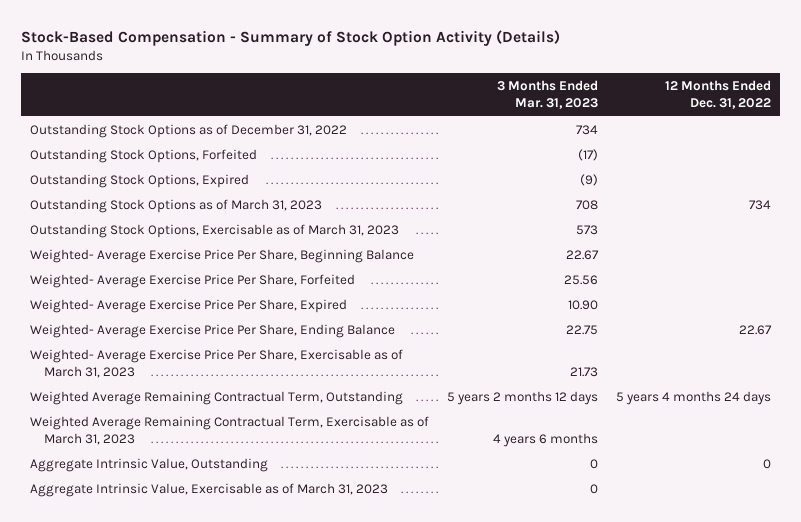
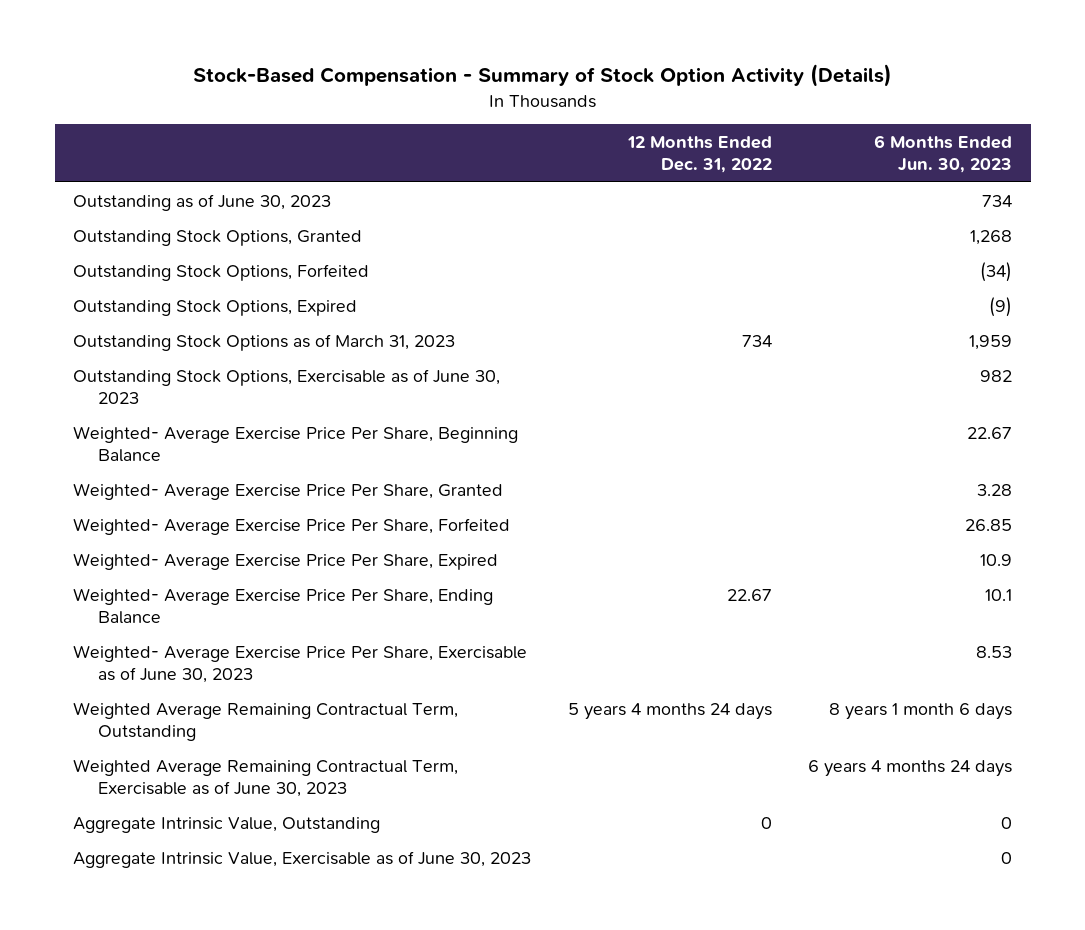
[496,79,598,110] 3 Months Ended Mar. 31, 2023 -> none
none -> [874,135,1013,174] 6 Months Ended Jun. 30, 2023
[30,123,348,138] Outstanding Stock Options as of December 31, 2022 -> [73,193,332,211] Outstanding as of June 30, 2023
none -> [73,229,363,246] Outstanding Stock Options, Granted
[30,223,400,238] Outstanding Stock Options, Exercisable as of March 31, 2023 -> [73,368,501,404] Outstanding Stock Options, Exercisable as of June 30, 2023
none -> [73,482,504,500] Weighted- Average Exercise Price Per Share, Granted
[30,348,404,378] Weighted- Average Exercise Price Per Share, Exercisable as of March 31, 2023 -> [73,644,528,683] Weighted- Average Exercise Price Per Share, Exercisable as of June 30, 2023
[30,415,430,445] Weighted Average Remaining Contractual Term, Exercisable as of March 31, 2023 -> [73,758,459,797] Weighted Average Remaining Contractual Term, Exercisable as of June 30, 2023
[30,482,389,497] Aggregate Intrinsic Value, Exercisable as of March 31, 2023 -> [73,850,532,868] Aggregate Intrinsic Value, Exercisable as of June 30, 2023

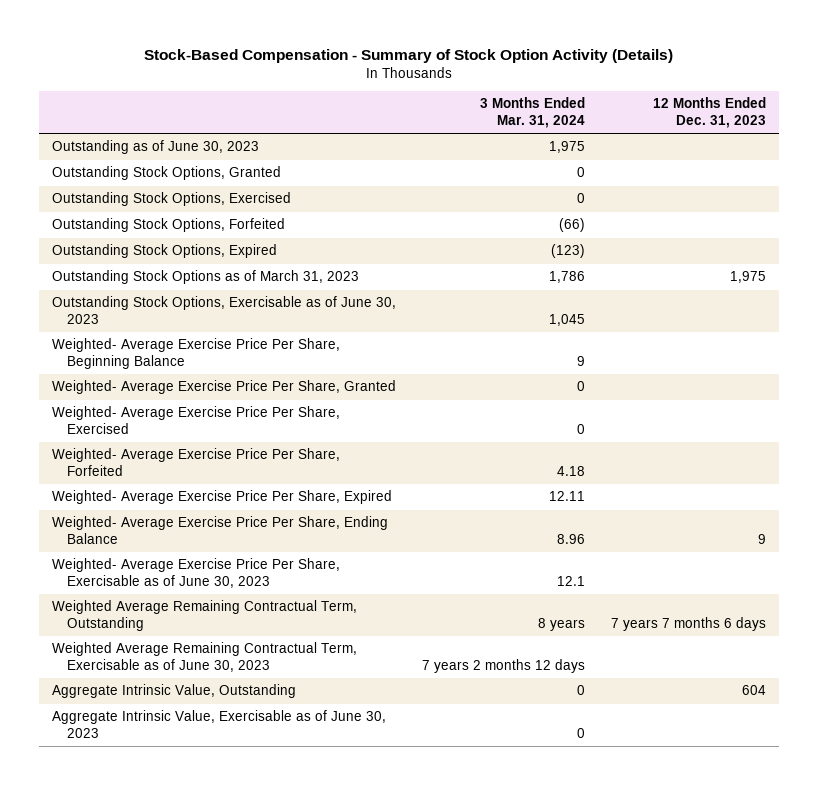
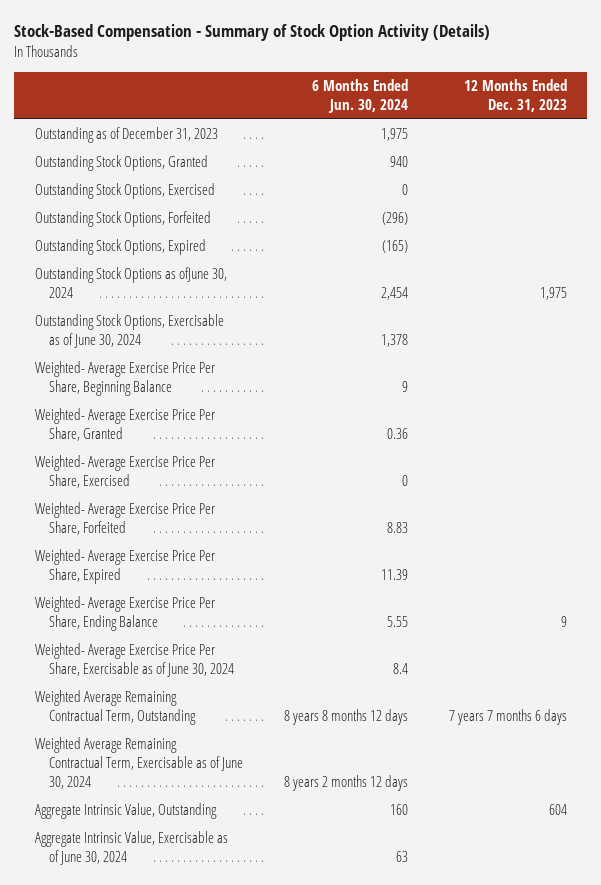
[480,97,586,128] 3 Months Ended Mar. 31, 2024 -> none
none -> [311,78,408,114] 6 Months Ended Jun. 30, 2024
[52,140,260,155] Outstanding as of June 30, 2023 -> [34,127,218,144] Outstanding as of December 31, 2023
[52,270,360,285] Outstanding Stock Options as of March 31, 2023 -> [34,267,227,299] Outstanding Stock Options as ofJune 30, 2024
[52,296,397,324] Outstanding Stock Options, Exercisable as of June 30, 2023 -> [34,314,224,349] Outstanding Stock Options, Exercisable as of June 30, 2024
[52,558,341,588] Weighted- Average Exercise Price Per Share, Exercisable as of June 30, 2023 -> [34,643,235,678] Weighted- Average Exercise Price Per Share, Exercisable as of June 30, 2024
[52,642,358,672] Weighted Average Remaining Contractual Term, Exercisable as of June 30, 2023 -> [34,737,244,790] Weighted Average Remaining Contractual Term, Exercisable as of June 30, 2024
[52,710,387,738] Aggregate Intrinsic Value, Exercisable as of June 30, 2023 -> [34,831,228,866] Aggregate Intrinsic Value, Exercisable as of June 30, 2024

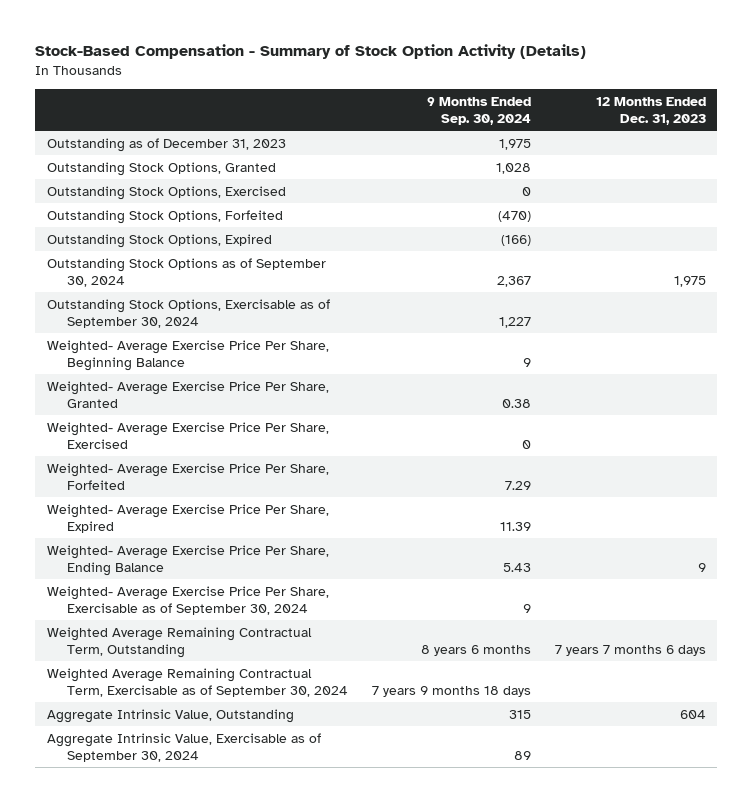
[311,78,408,114] 6 Months Ended Jun. 30, 2024 -> none
none -> [426,96,531,125] 9 Months Ended Sep. 30, 2024
[34,267,227,299] Outstanding Stock Options as ofJune 30, 2024 -> [46,257,326,287] Outstanding Stock Options as of September 30, 2024
[34,314,224,349] Outstanding Stock Options, Exercisable as of June 30, 2024 -> [46,298,330,328] Outstanding Stock Options, Exercisable as of September 30, 2024
[34,643,235,678] Weighted- Average Exercise Price Per Share, Exercisable as of June 30, 2024 -> [46,585,329,615] Weighted- Average Exercise Price Per Share, Exercisable as of September 30, 2024
[34,737,244,790] Weighted Average Remaining Contractual Term, Exercisable as of June 30, 2024 -> [46,667,348,697] Weighted Average Remaining Contractual Term, Exercisable as of September 30, 2024
[34,831,228,866] Aggregate Intrinsic Value, Exercisable as of June 30, 2024 -> [46,732,321,762] Aggregate Intrinsic Value, Exercisable as of September 30, 2024

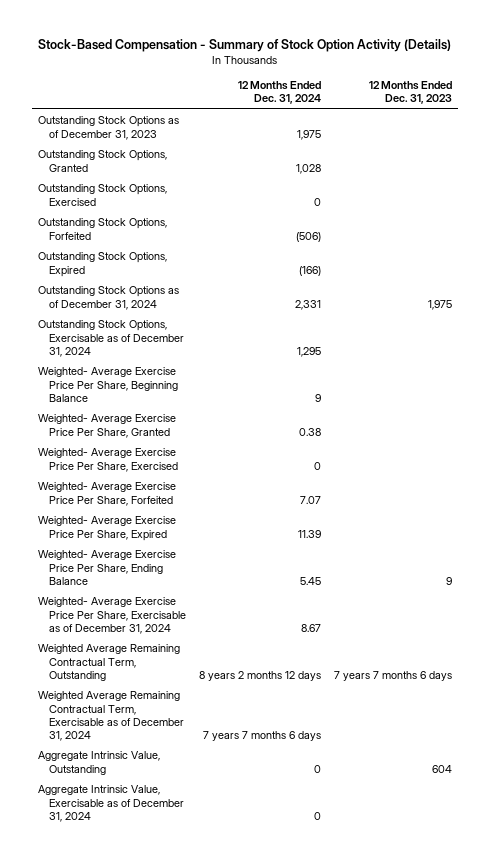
[426,96,531,125] 9 Months Ended Sep. 30, 2024 -> none
none -> [238,81,322,105] 12 Months Ended Dec. 31, 2024
[46,137,286,152] Outstanding as of December 31, 2023 -> [38,116,180,140] Outstanding Stock Options as of December 31, 2023
[46,257,326,287] Outstanding Stock Options as of September 30, 2024 -> [38,286,180,310] Outstanding Stock Options as of December 31, 2024
[46,298,330,328] Outstanding Stock Options, Exercisable as of September 30, 2024 -> [38,320,185,357] Outstanding Stock Options, Exercisable as of December 31, 2024
[46,585,329,615] Weighted- Average Exercise Price Per Share, Exercisable as of September 30, 2024 -> [38,597,187,634] Weighted- Average Exercise Price Per Share, Exercisable as of December 31, 2024
[46,667,348,697] Weighted Average Remaining Contractual Term, Exercisable as of September 30, 2024 -> [38,691,185,742] Weighted Average Remaining Contractual Term, Exercisable as of December 31, 2024
[46,732,321,762] Aggregate Intrinsic Value, Exercisable as of September 30, 2024 -> [38,785,185,822] Aggregate Intrinsic Value, Exercisable as of December 31, 2024

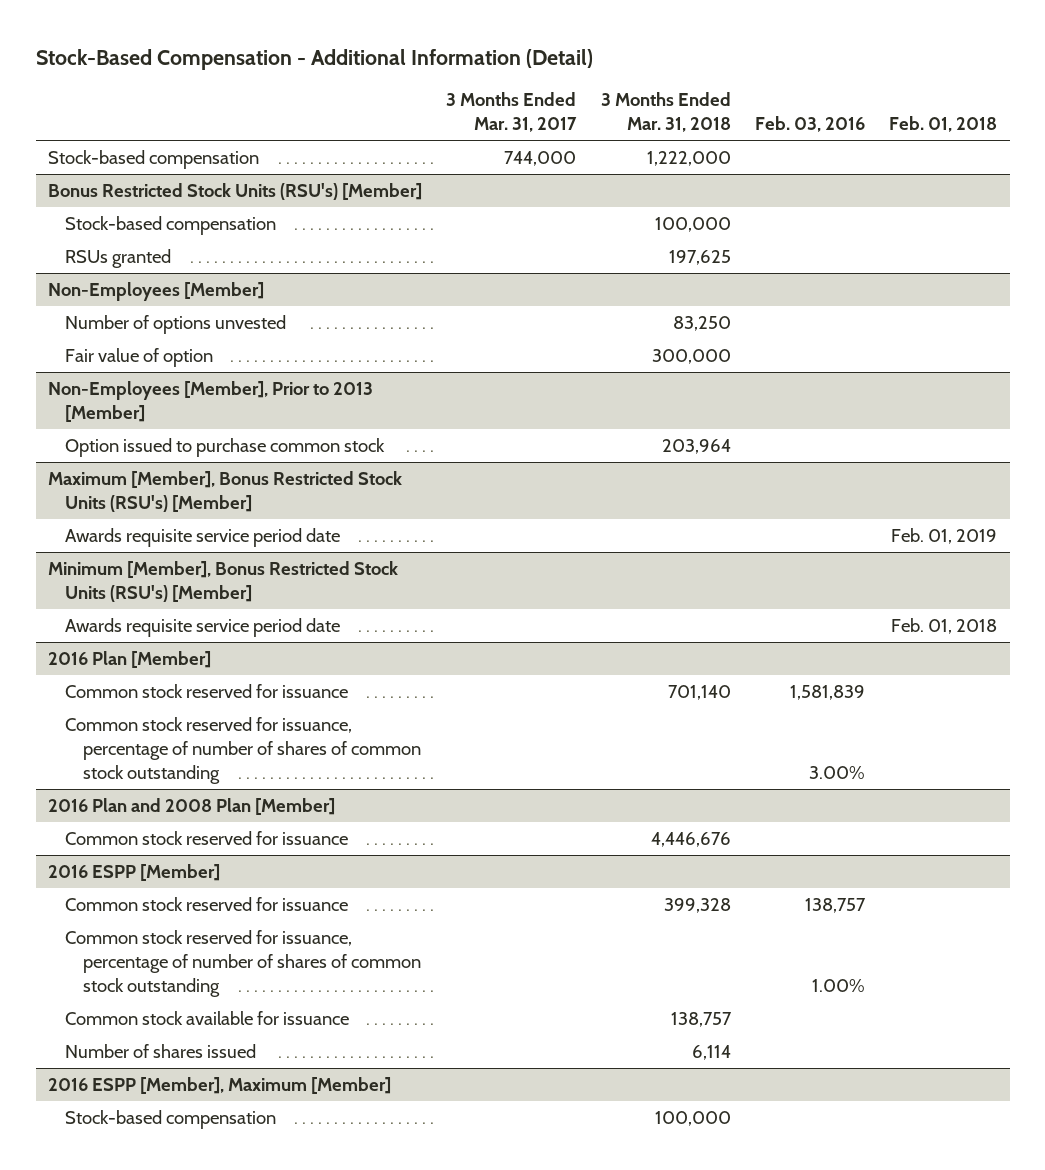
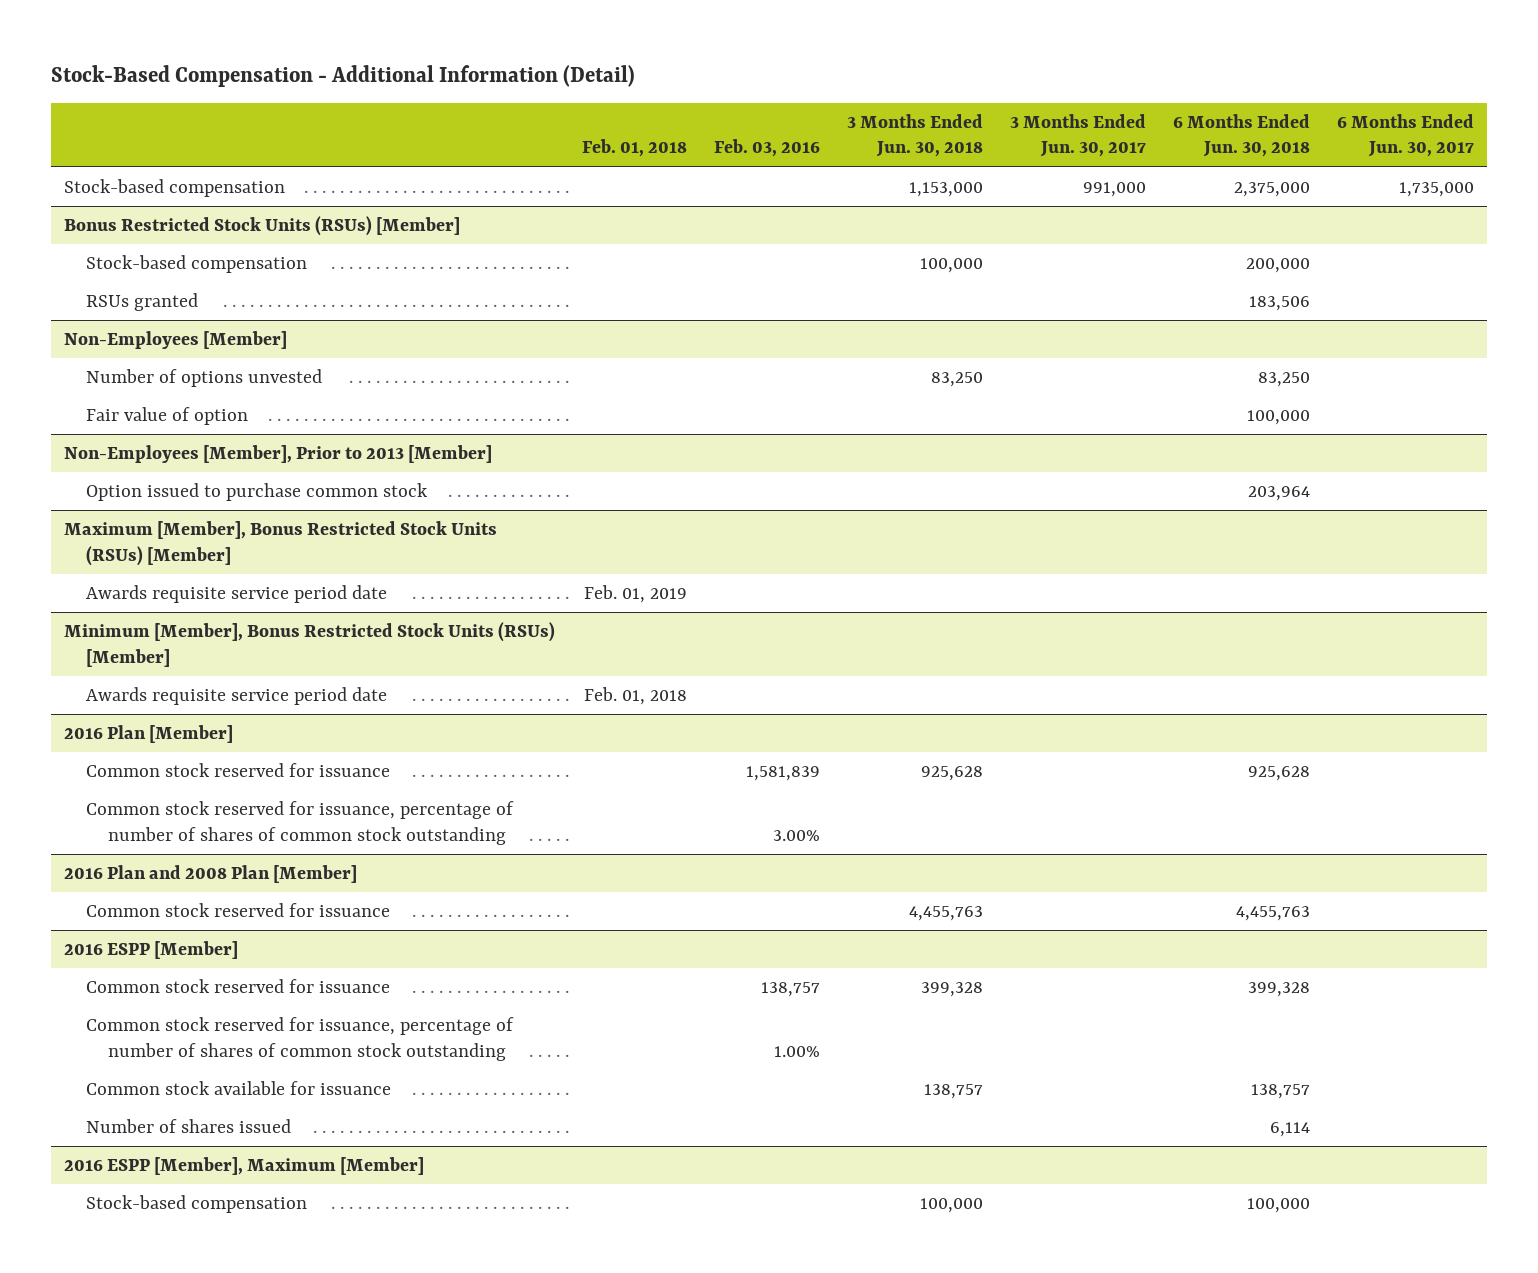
[446,92,578,133] 3 Months Ended Mar. 31, 2017 -> none
[600,92,731,133] 3 Months Ended Mar. 31, 2018 -> none
none -> [847,113,984,158] 3 Months Ended Jun. 30, 2018
none -> [1010,113,1147,158] 3 Months Ended Jun. 30, 2017
none -> [1173,113,1311,158] 6 Months Ended Jun. 30, 2018
none -> [1336,113,1474,158] 6 Months Ended Jun. 30, 2017
[47,182,422,200] Bonus Restricted Stock Units (RSU's) [Member] -> [64,215,461,236] Bonus Restricted Stock Units (RSUs) [Member]
[47,470,402,512] Maximum [Member], Bonus Restricted Stock Units (RSU's) [Member] -> [64,520,498,566] Maximum [Member], Bonus Restricted Stock Units (RSUs) [Member]
[47,560,398,602] Minimum [Member], Bonus Restricted Stock Units (RSU's) [Member] -> [64,621,556,667] Minimum [Member], Bonus Restricted Stock Units (RSUs) [Member]

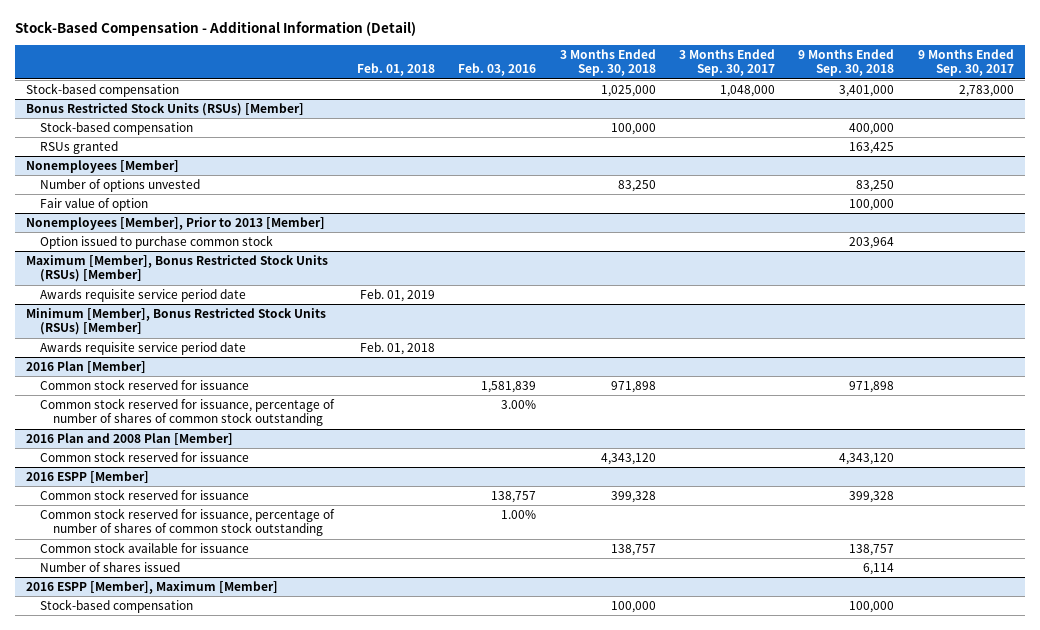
[847,113,984,158] 3 Months Ended Jun. 30, 2018 -> none
[1010,113,1147,158] 3 Months Ended Jun. 30, 2017 -> none
[1173,113,1311,158] 6 Months Ended Jun. 30, 2018 -> none
[1336,113,1474,158] 6 Months Ended Jun. 30, 2017 -> none
none -> [559,49,656,77] 3 Months Ended Sep. 30, 2018
none -> [679,49,776,77] 3 Months Ended Sep. 30, 2017
none -> [798,49,895,77] 9 Months Ended Sep. 30, 2018
none -> [917,49,1014,77] 9 Months Ended Sep. 30, 2017
[64,330,288,349] Non-Employees [Member] -> [26,159,180,173] Nonemployees [Member]
[64,444,493,463] Non-Employees [Member], Prior to 2013 [Member] -> [26,216,326,230] Nonemployees [Member], Prior to 2013 [Member]

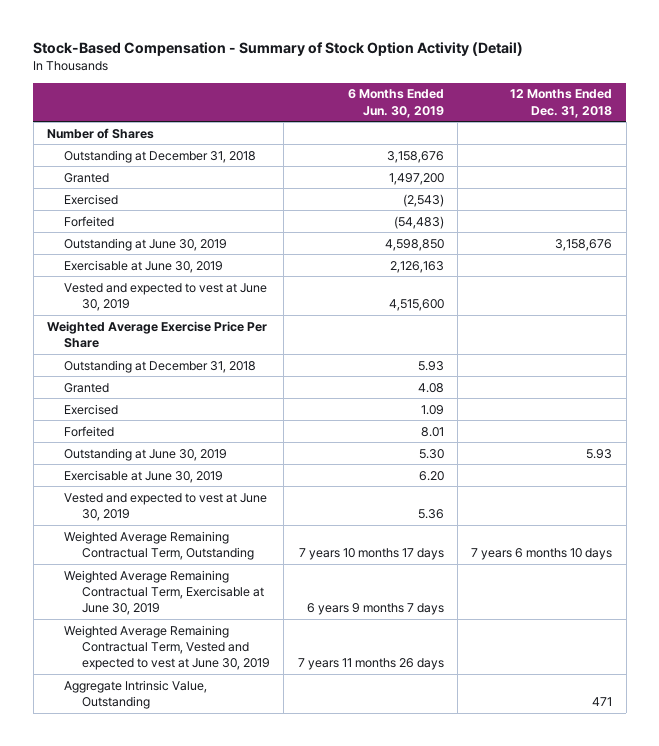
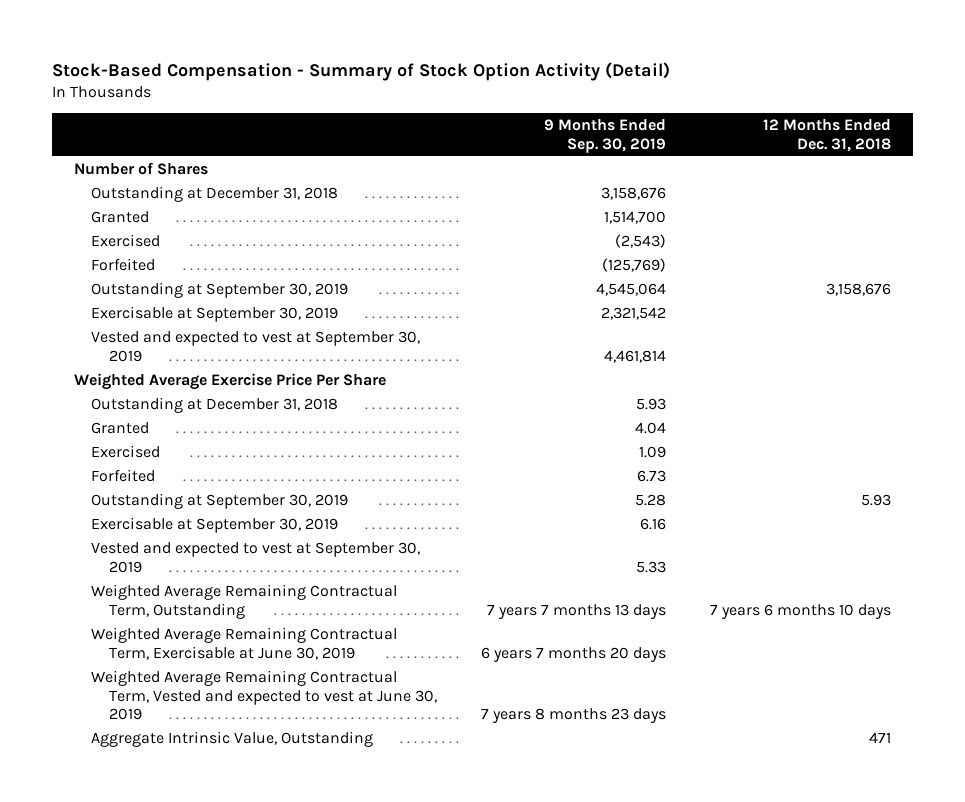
[347,89,444,118] 6 Months Ended Jun. 30, 2019 -> none
none -> [544,119,667,153] 9 Months Ended Sep. 30, 2019
[64,237,228,251] Outstanding at June 30, 2019 -> [91,282,349,299] Outstanding at September 30, 2019
[64,259,224,273] Exercisable at June 30, 2019 -> [91,306,339,323] Exercisable at September 30, 2019
[64,282,268,311] Vested and expected to vest at June 30, 2019 -> [91,331,421,362] Vested and expected to vest at September 30, 2019
[64,447,228,461] Outstanding at June 30, 2019 -> [91,493,349,510] Outstanding at September 30, 2019
[64,469,224,483] Exercisable at June 30, 2019 -> [91,517,339,534] Exercisable at September 30, 2019
[64,492,268,521] Vested and expected to vest at June 30, 2019 -> [91,542,421,573] Vested and expected to vest at September 30, 2019

